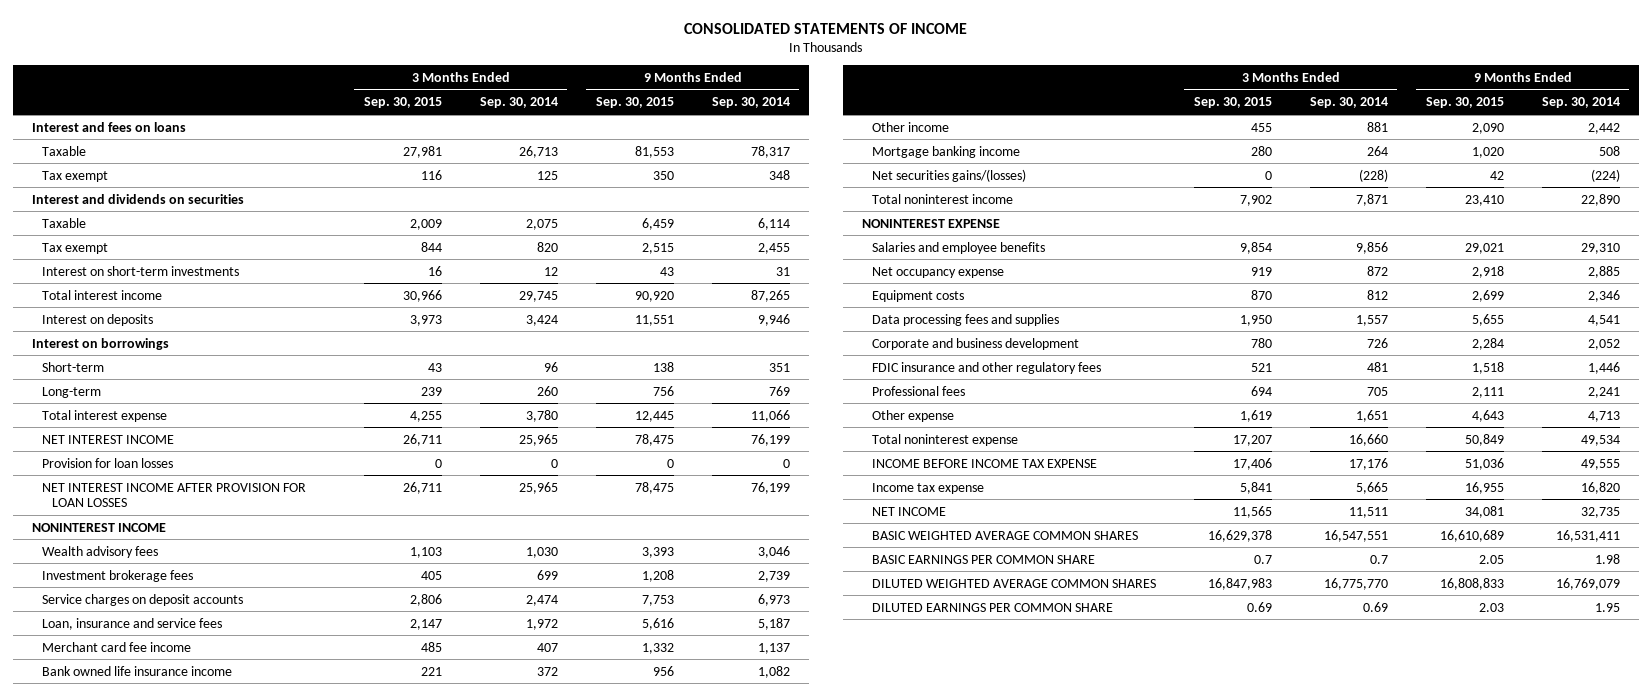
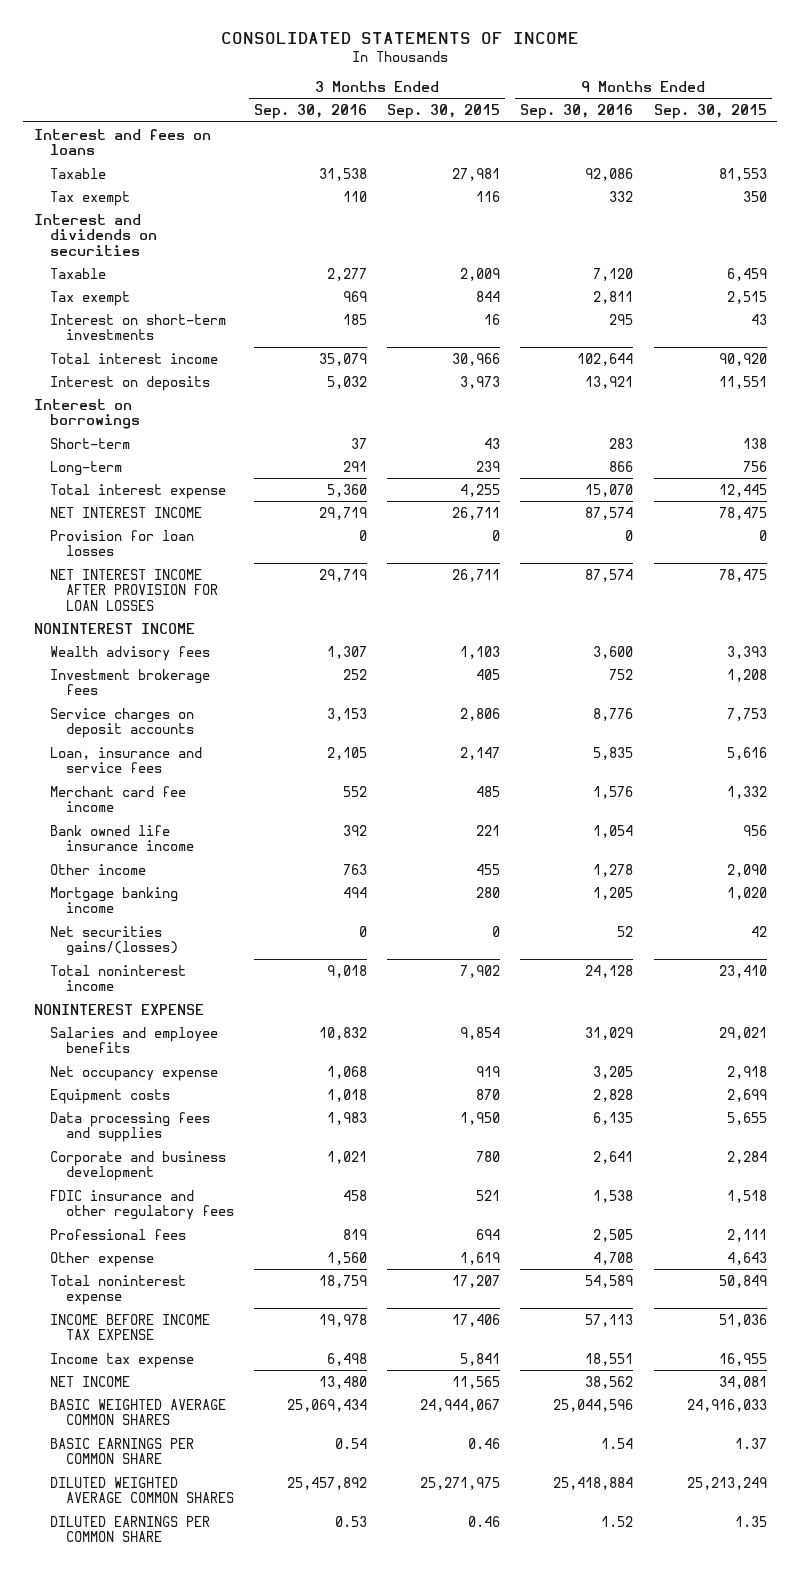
[479,97,558,109] Sep. 30, 2014 -> none
[711,97,790,109] Sep. 30, 2014 -> none
none -> [254,104,368,120] Sep. 30, 2016
none -> [520,104,634,120] Sep. 30, 2016
[1207,529,1272,542] 16,629,378 -> [420,1398,501,1412] 24,944,067
[1439,529,1504,542] 16,610,689 -> [686,1398,767,1412] 24,916,033
[1253,554,1272,564] 0.7 -> [468,1437,501,1449] 0.46
[1478,554,1504,564] 2.05 -> [734,1437,767,1449] 1.37
[1207,577,1272,590] 16,847,983 -> [420,1476,501,1490] 25,271,975
[1439,577,1504,590] 16,808,833 -> [686,1476,767,1490] 25,213,249
[1246,601,1272,612] 0.69 -> [468,1515,501,1527] 0.46
[1478,602,1504,612] 2.03 -> [734,1515,767,1527] 1.35

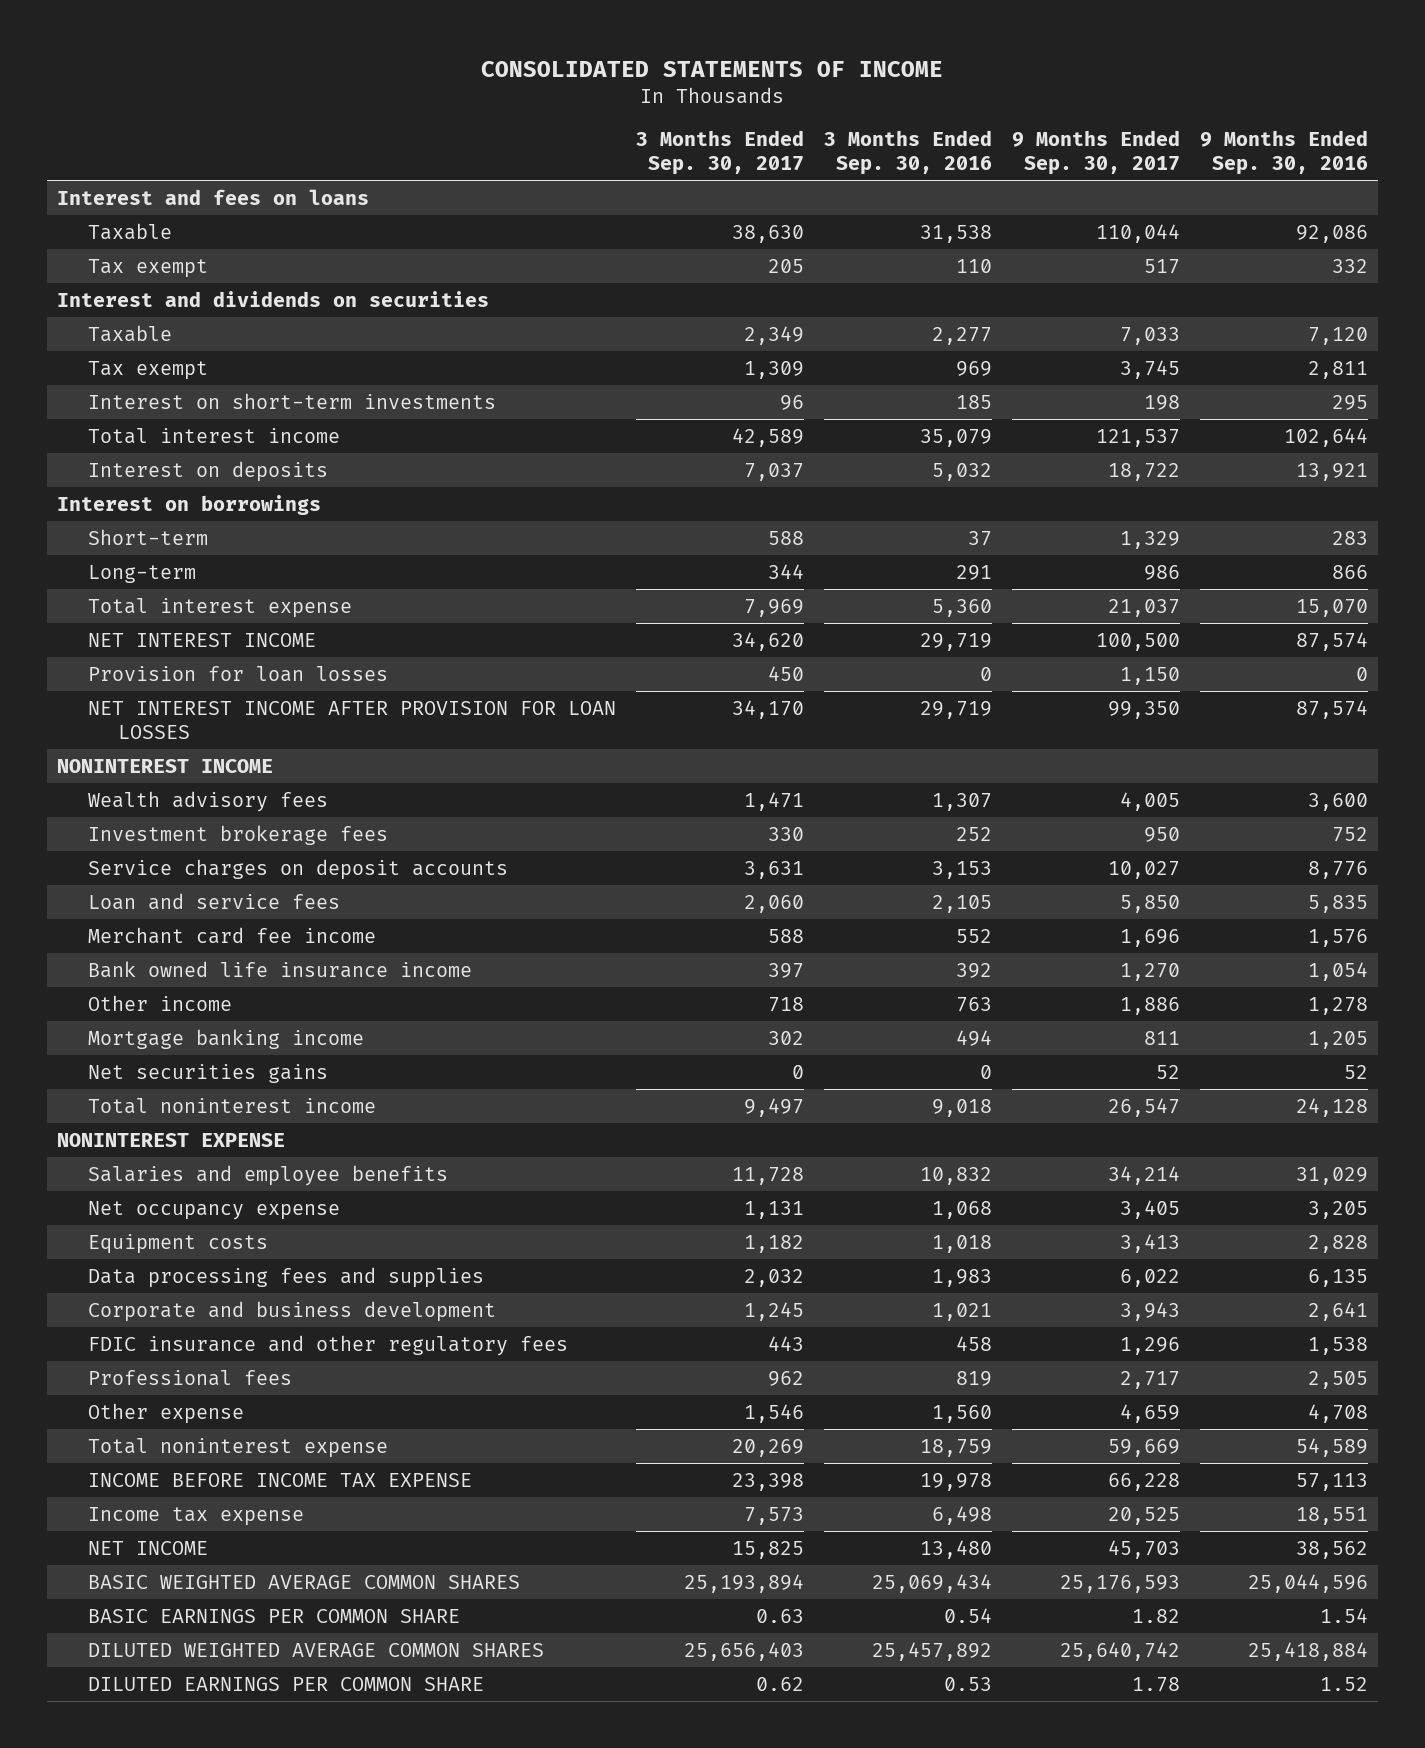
[387,104,501,120] Sep. 30, 2015 -> none
[653,104,767,120] Sep. 30, 2015 -> none
none -> [635,130,804,175] 3 Months Ended Sep. 30, 2017
none -> [1011,130,1180,175] 9 Months Ended Sep. 30, 2017
[49,746,202,774] Loan, insurance and service fees -> [87,892,340,910] Loan and service fees
[49,925,178,957] Net securities gains/(losses) -> [87,1063,328,1083] Net securities gains

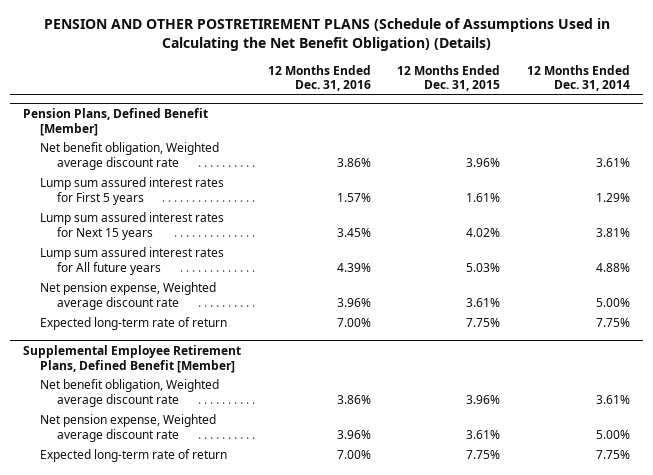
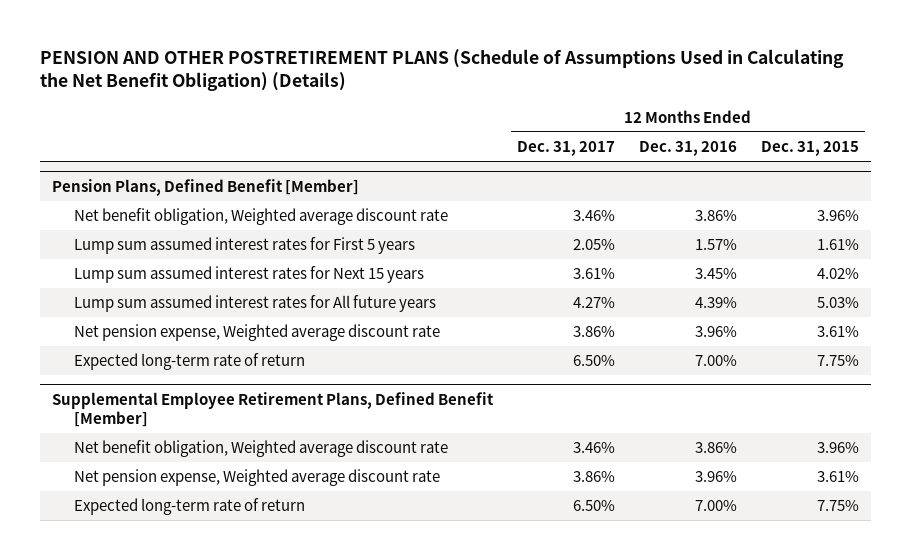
[527,64,631,92] 12 Months Ended Dec. 31, 2014 -> none
none -> [517,140,616,156] Dec. 31, 2017
[40,177,225,206] Lump sum assured interest rates for First 5 years -> [74,237,416,255] Lump sum assumed interest rates for First 5 years
[40,212,225,241] Lump sum assured interest rates for Next 15 years -> [74,266,425,284] Lump sum assumed interest rates for Next 15 years
[40,247,225,276] Lump sum assured interest rates for All future years -> [74,295,437,313] Lump sum assumed interest rates for All future years

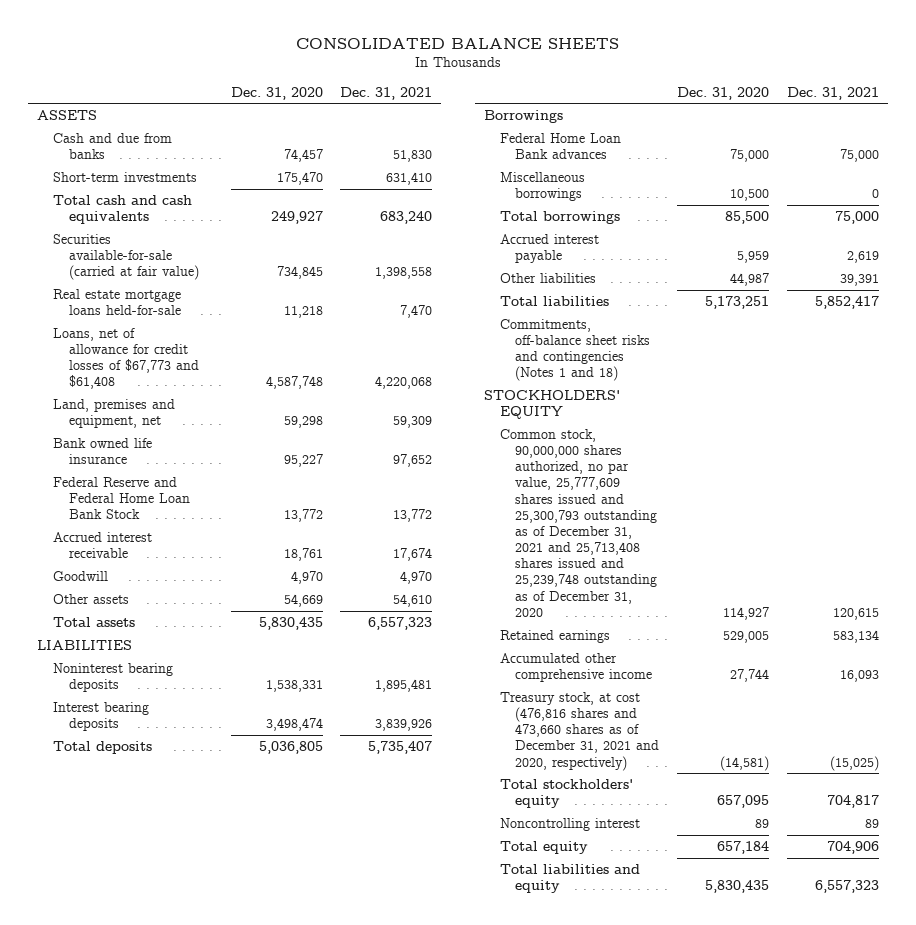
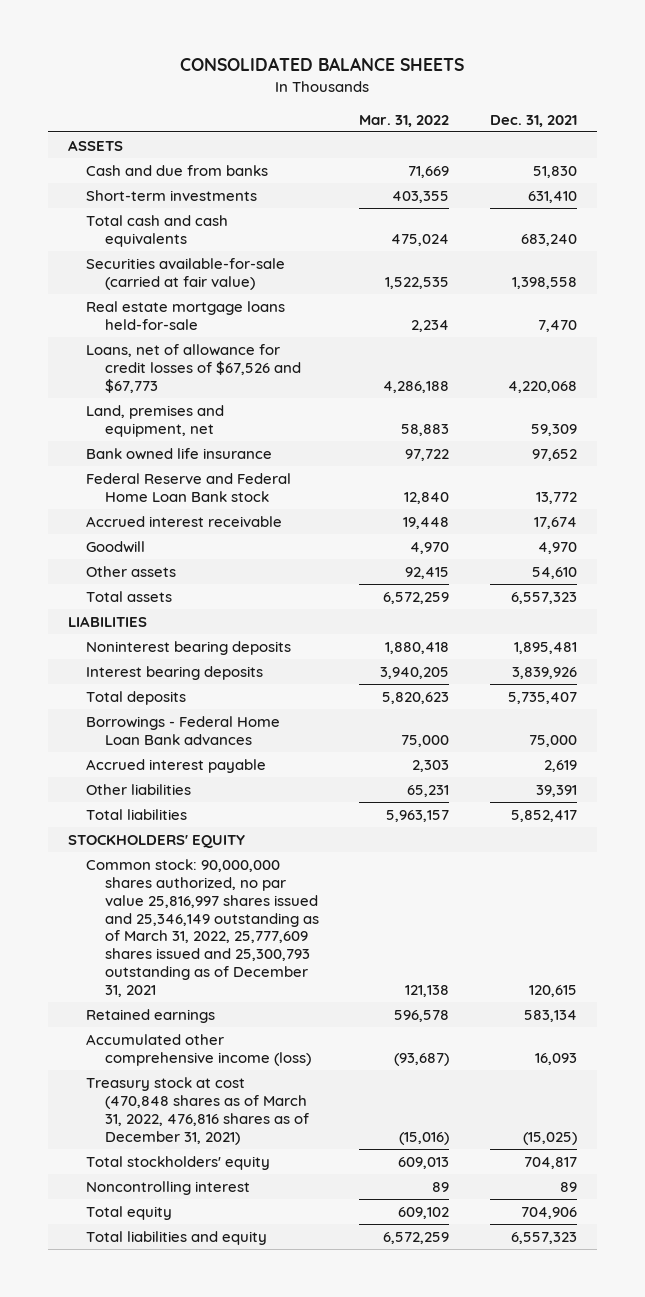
[230,86,323,100] Dec. 31, 2020 -> none
none -> [359,114,450,127] Mar. 31, 2022
[52,327,199,390] Loans, net of allowance for credit losses of $67,773 and $61,408 -> [86,344,301,393] Loans, net of allowance for credit losses of $67,526 and $67,773
[52,476,190,520] Federal Reserve and Federal Home Loan Bank Stock -> [86,473,292,502] Federal Reserve and Federal Home Loan Bank stock
[483,109,563,123] Borrowings -> none
[499,171,585,202] Miscellaneous borrowings -> none
[499,210,620,224] Total borrowings -> none
[499,132,621,160] Federal Home Loan Bank advances -> [86,716,281,745] Borrowings - Federal Home Loan Bank advances
[499,318,651,382] Commitments, off-balance sheet risks and contingencies (Notes 1 and 18) -> none
[499,428,658,617] Common stock, 90,000,000 shares authorized, no par value, 25,777,609 shares issued and 25,300,793 outstanding as of December 31, 2021 and 25,713,408 shares issued and 25,239,748 outstanding as of December 31, 2020 -> [86,859,319,997] Common stock: 90,000,000 shares authorized, no par value 25,816,997 shares issued and 25,346,149 outstanding as of March 31, 2022, 25,777,609 shares issued and 25,300,793 outstanding as of December 31, 2021
[499,652,653,683] Accumulated other comprehensive income -> [86,1034,311,1066] Accumulated other comprehensive income (loss)
[499,691,660,771] Treasury stock, at cost (476,816 shares and 473,660 shares as of December 31, 2021 and 2020, respectively) -> [86,1077,309,1145] Treasury stock at cost (470,848 shares as of March 31, 2022, 476,816 shares as of December 31, 2021)

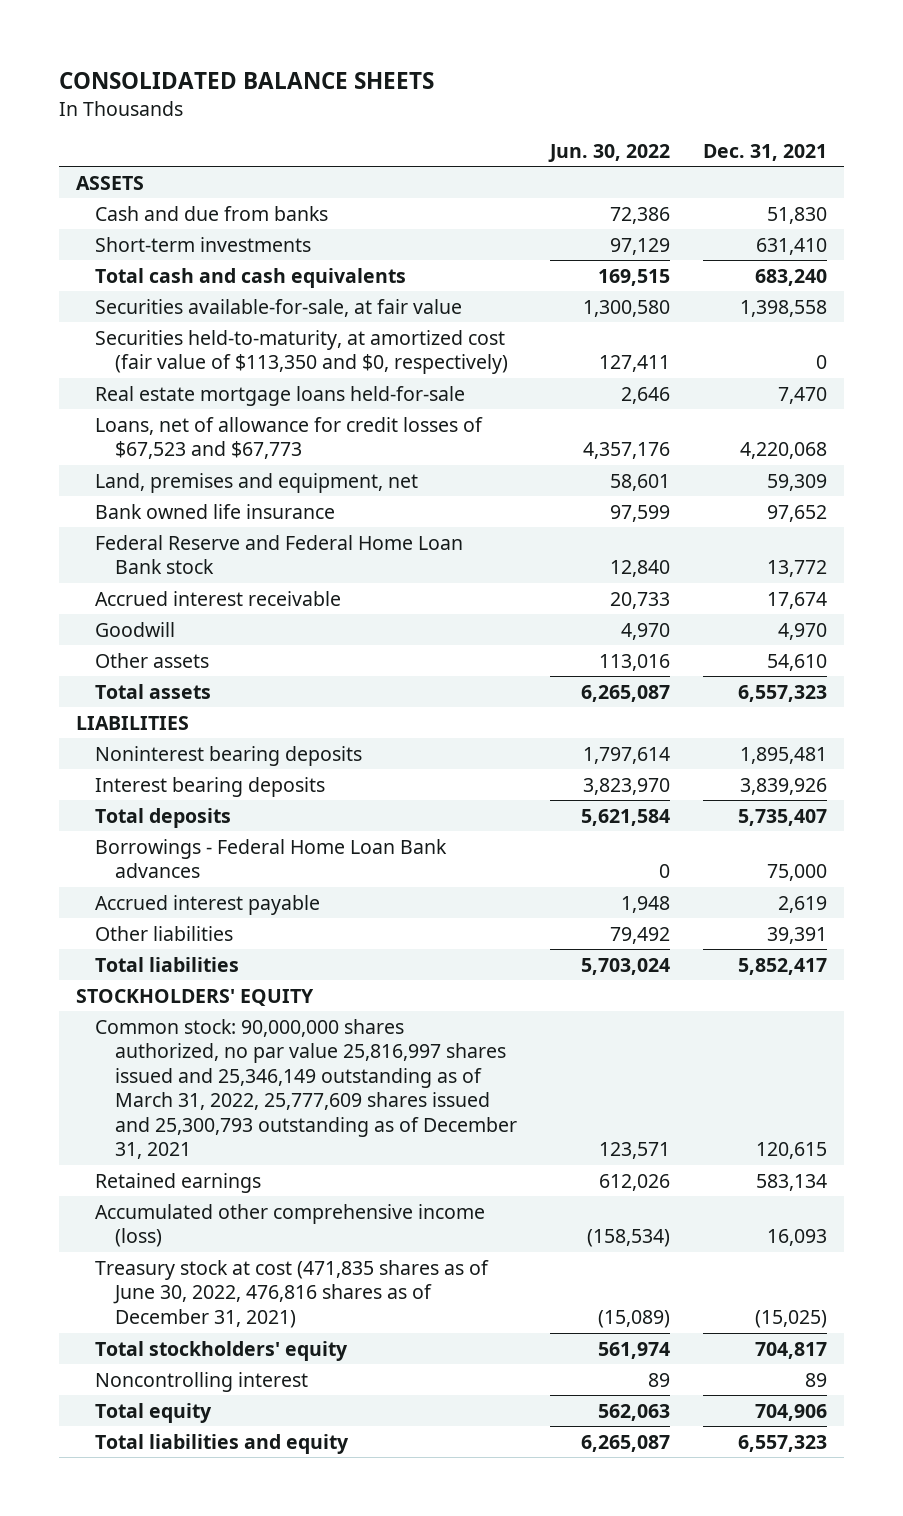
[359,114,450,127] Mar. 31, 2022 -> none
none -> [547,143,670,162] Jun. 30, 2022
[86,258,286,290] Securities available-for-sale (carried at fair value) -> [95,298,463,317] Securities available-for-sale, at fair value
none -> [95,329,508,375] Securities held-to-maturity, at amortized cost (fair value of $113,350 and $0, respectively)
[86,344,301,393] Loans, net of allowance for credit losses of $67,526 and $67,773 -> [95,416,484,460] Loans, net of allowance for credit losses of $67,523 and $67,773
[86,1077,309,1145] Treasury stock at cost (470,848 shares as of March 31, 2022, 476,816 shares as of December 31, 2021) -> [95,1259,490,1328] Treasury stock at cost (471,835 shares as of June 30, 2022, 476,816 shares as of December 31, 2021)

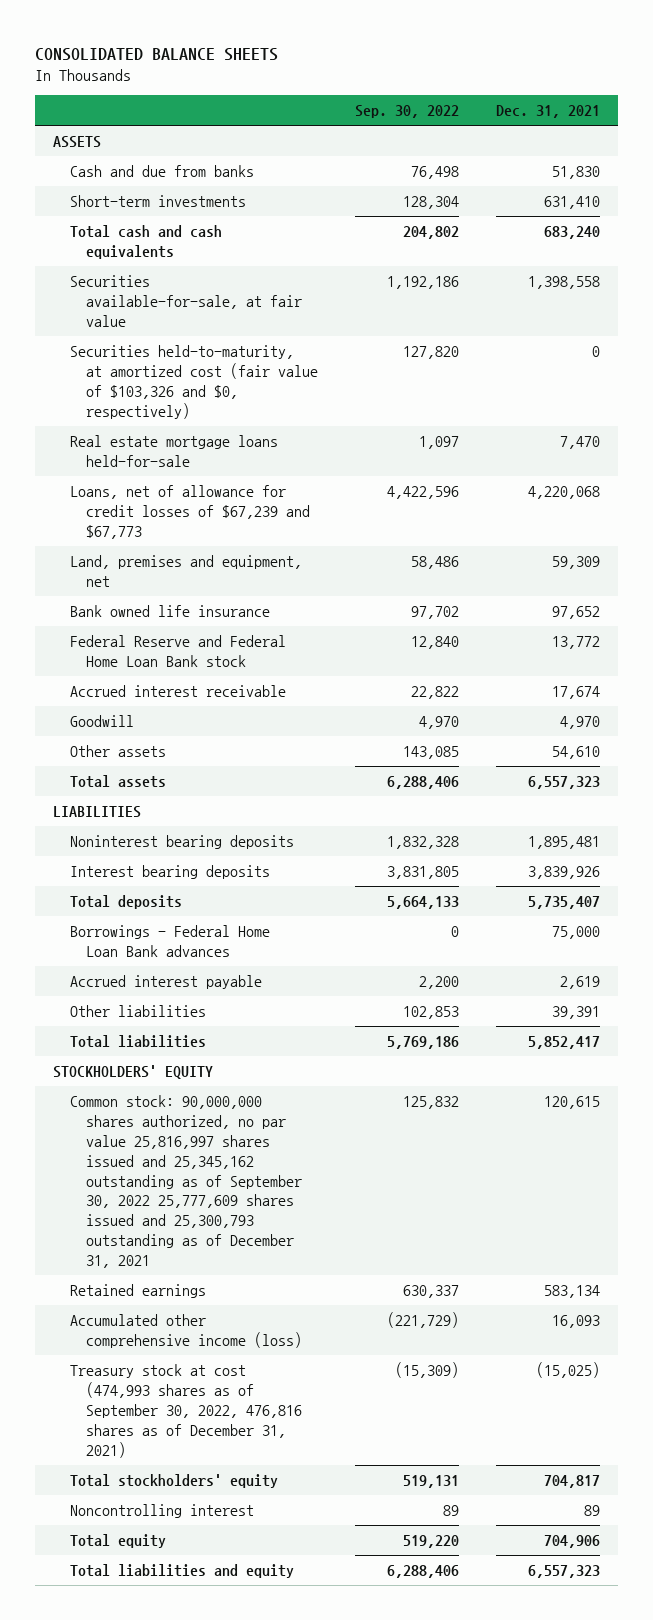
[547,143,670,162] Jun. 30, 2022 -> none
none -> [355,105,460,119] Sep. 30, 2022
[95,329,508,375] Securities held-to-maturity, at amortized cost (fair value of $113,350 and $0, respectively) -> [69,344,319,419] Securities held-to-maturity, at amortized cost (fair value of $103,326 and $0, respectively)
[95,416,484,460] Loans, net of allowance for credit losses of $67,523 and $67,773 -> [69,484,311,539] Loans, net of allowance for credit losses of $67,239 and $67,773
[95,1018,517,1160] Common stock: 90,000,000 shares authorized, no par value 25,816,997 shares issued and 25,346,149 outstanding as of March 31, 2022, 25,777,609 shares issued and 25,300,793 outstanding as of December 31, 2021 -> [69,1094,303,1269] Common stock: 90,000,000 shares authorized, no par value 25,816,997 shares issued and 25,345,162 outstanding as of September 30, 2022 25,777,609 shares issued and 25,300,793 outstanding as of December 31, 2021
[95,1259,490,1328] Treasury stock at cost (471,835 shares as of June 30, 2022, 476,816 shares as of December 31, 2021) -> [69,1363,303,1458] Treasury stock at cost (474,993 shares as of September 30, 2022, 476,816 shares as of December 31, 2021)

